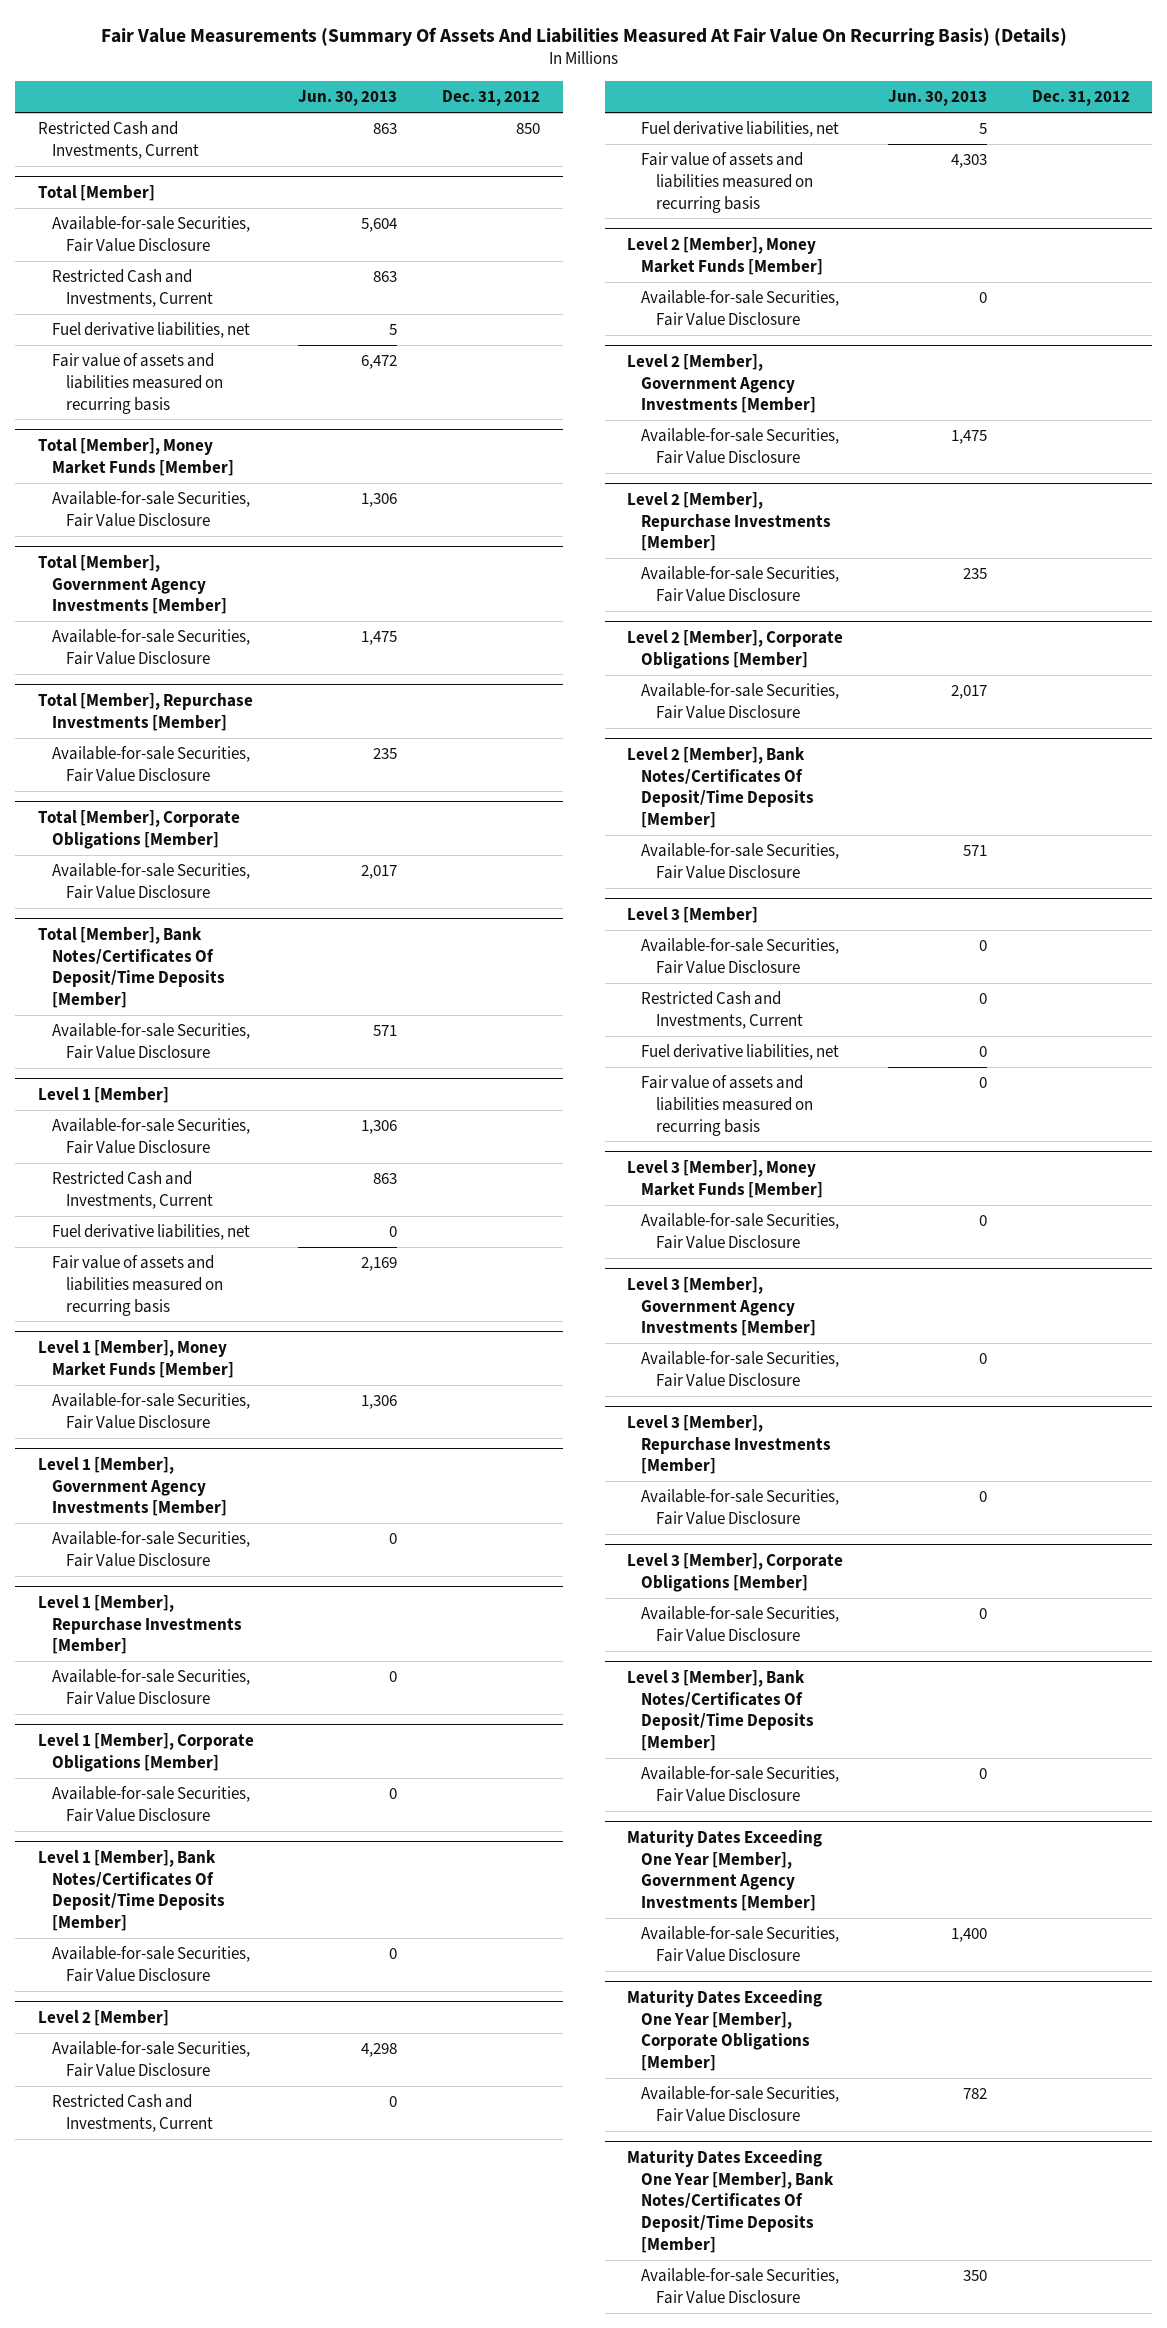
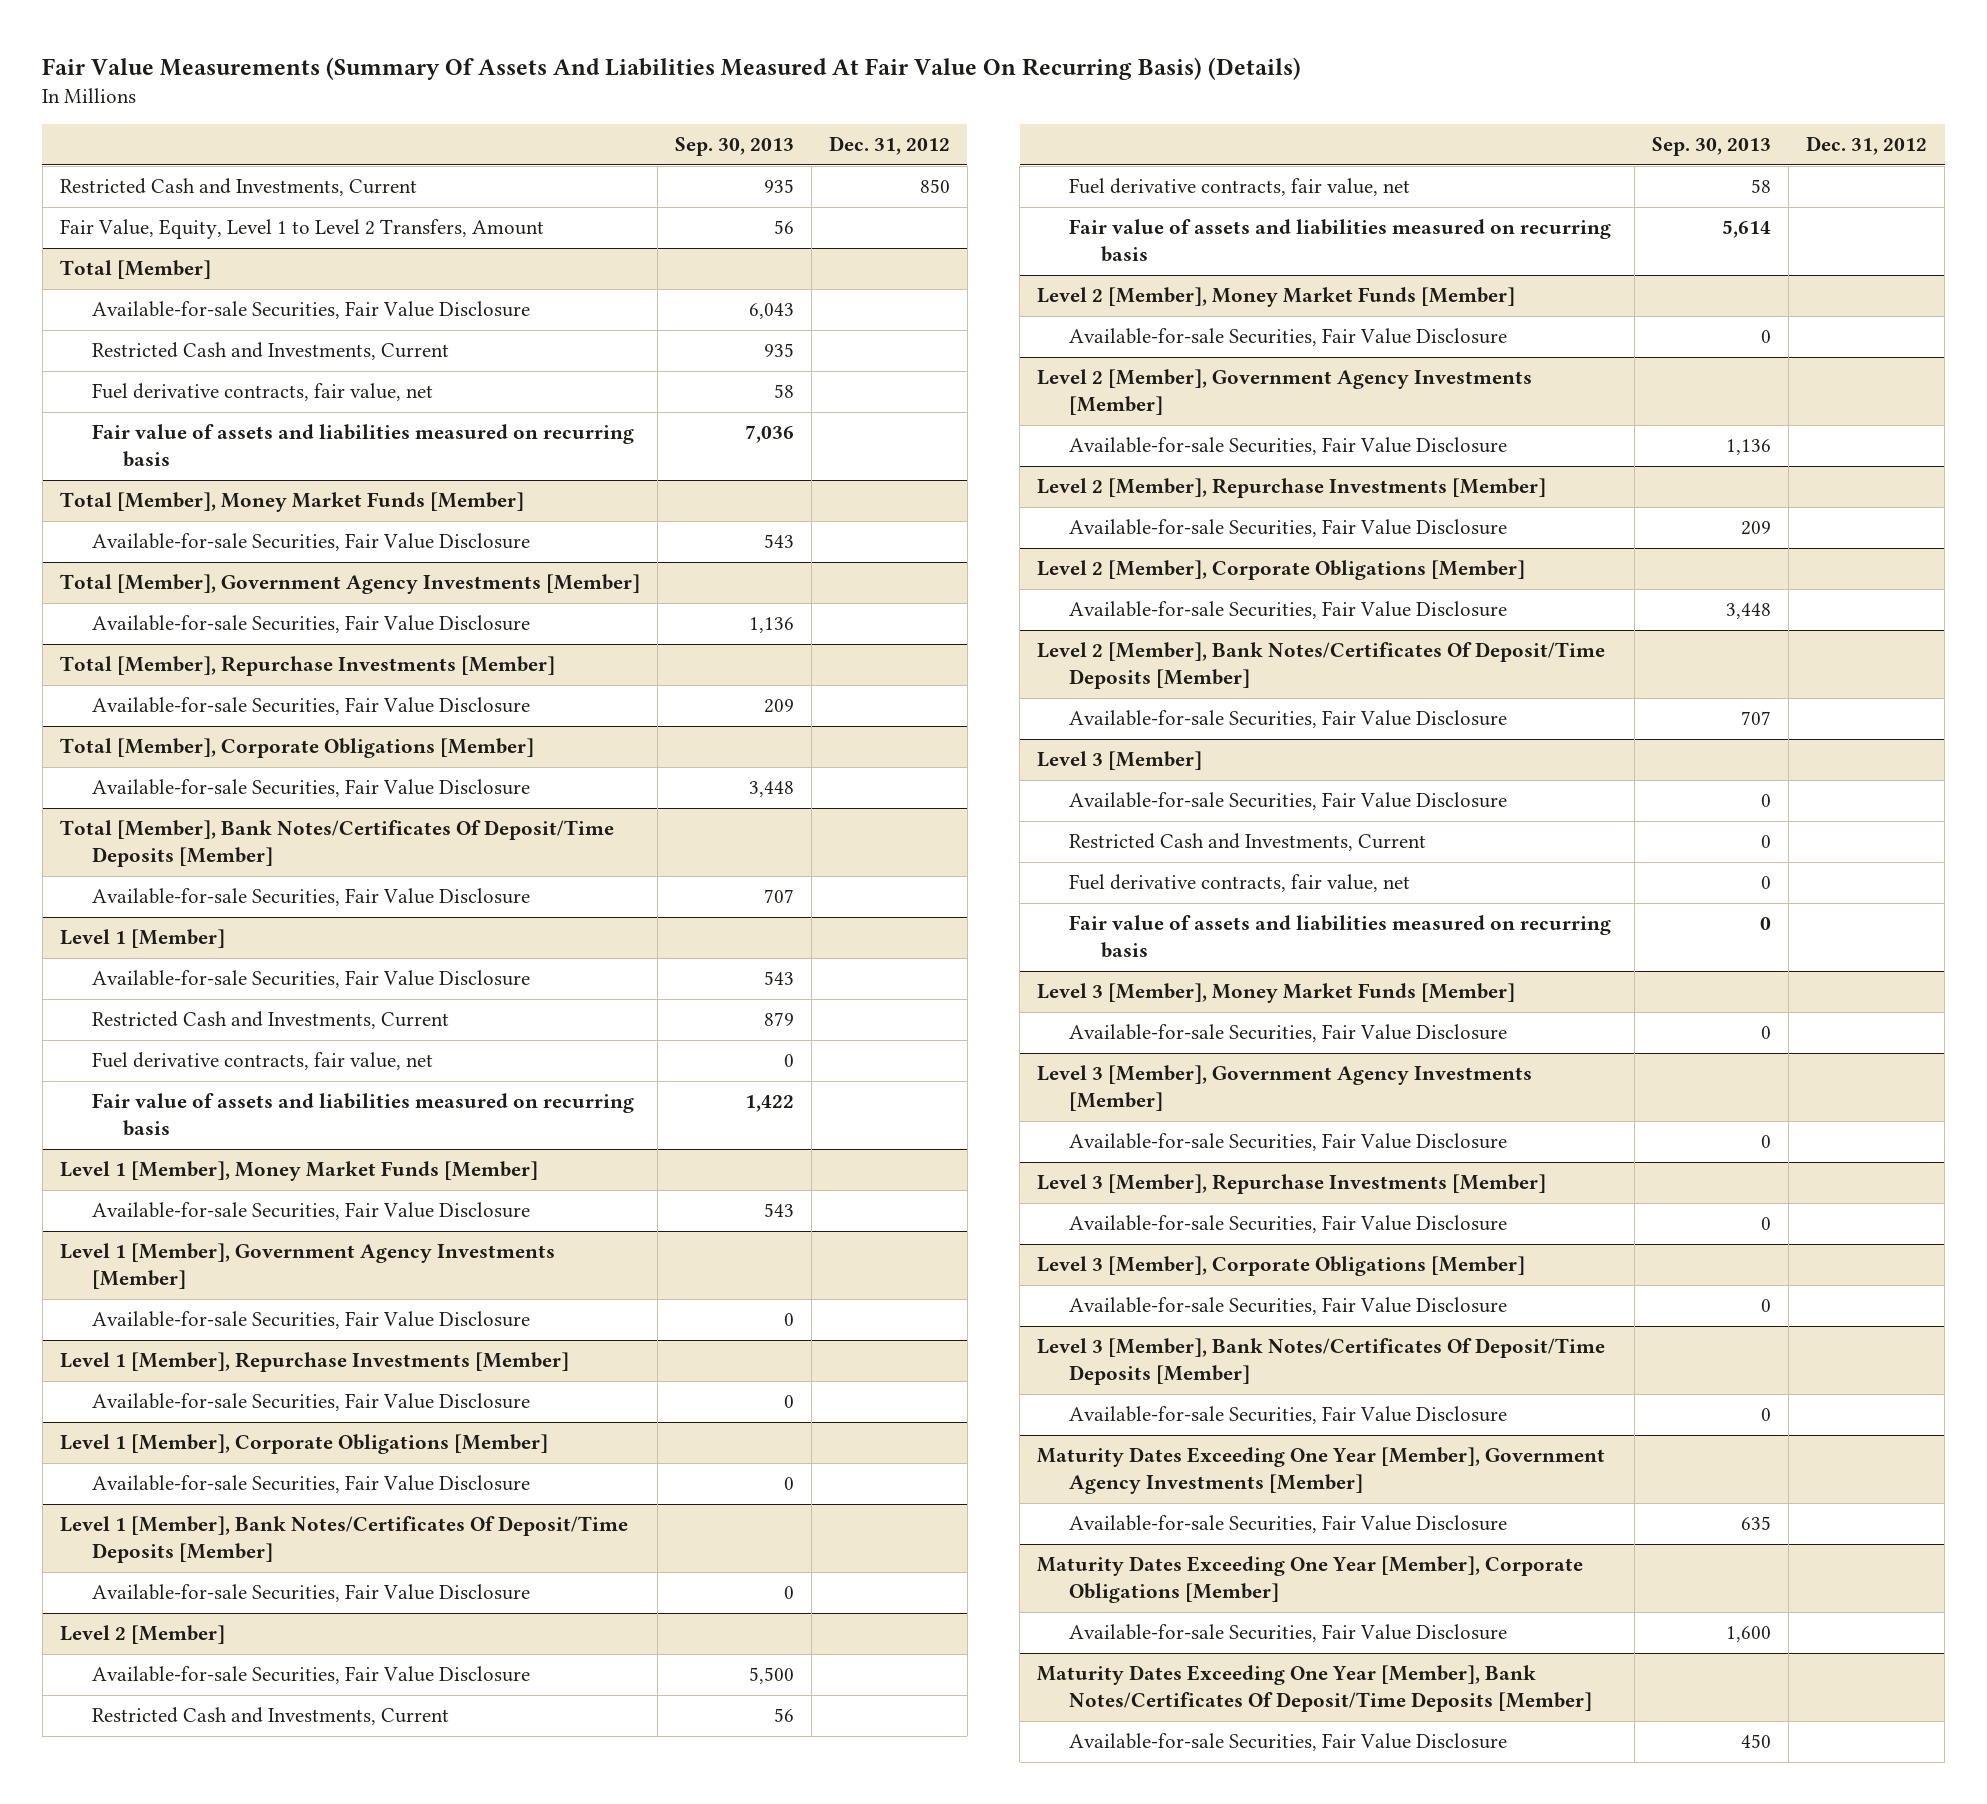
[298,90,398,107] Jun. 30, 2013 -> none
none -> [674,136,794,156] Sep. 30, 2013
none -> [59,219,544,240] Fair Value, Equity, Level 1 to Level 2 Transfers, Amount
[51,322,250,339] Fuel derivative liabilities, net -> [91,383,433,402] Fuel derivative contracts, fair value, net
[51,1224,250,1241] Fuel derivative liabilities, net -> [91,1052,433,1071] Fuel derivative contracts, fair value, net
[641,121,840,138] Fuel derivative liabilities, net -> [1068,178,1410,197] Fuel derivative contracts, fair value, net
[641,1044,840,1061] Fuel derivative liabilities, net -> [1068,874,1410,893] Fuel derivative contracts, fair value, net

